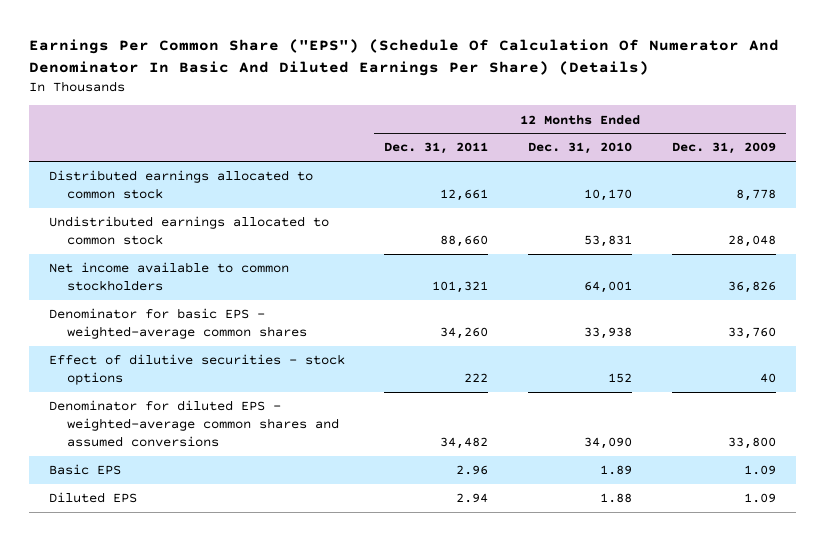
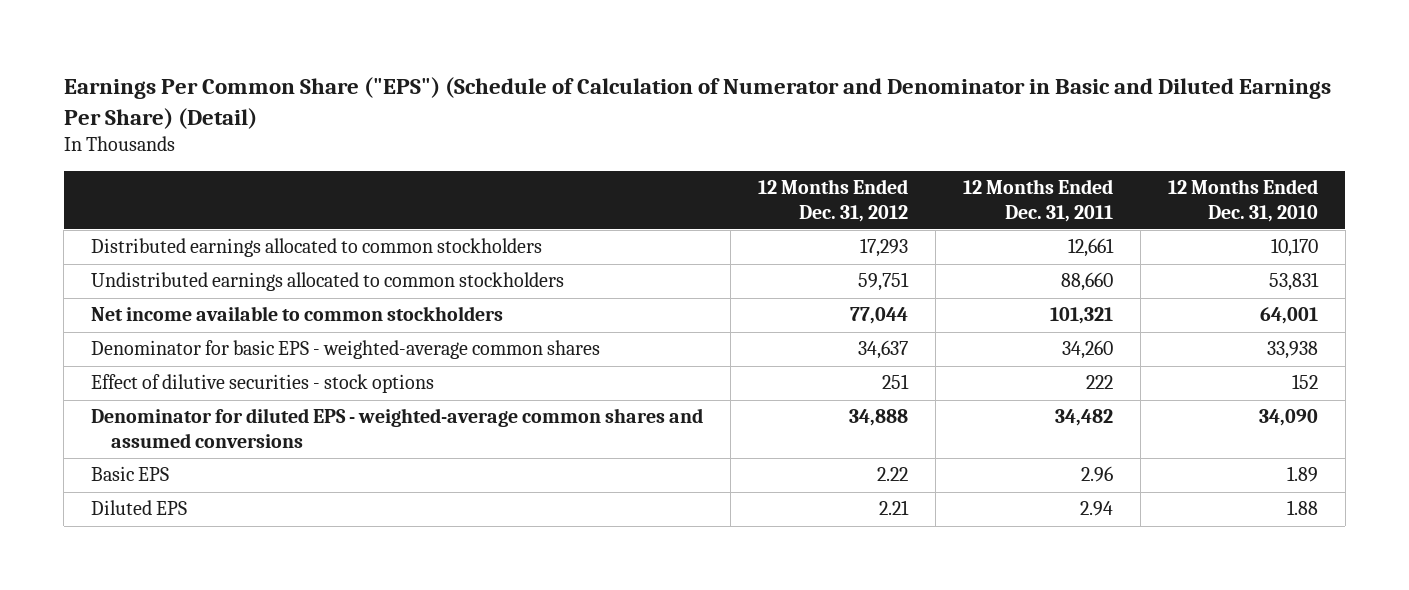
[28,39,779,77] Earnings Per Common Share ("EPS") (Schedule Of Calculation Of Numerator And Denominator In Basic And Diluted Earnings Per Share) (Details) -> [63,77,1331,129] Earnings Per Common Share ("EPS") (Schedule of Calculation of Numerator and Denominator in Basic and Diluted Earnings Per Share) (Detail)
[672,142,777,155] Dec. 31, 2009 -> none
none -> [758,179,909,222] 12 Months Ended Dec. 31, 2012
[48,170,313,200] Distributed earnings allocated to common stock -> [91,238,543,258] Distributed earnings allocated to common stockholders
[48,216,329,246] Undistributed earnings allocated to common stock -> [91,272,565,292] Undistributed earnings allocated to common stockholders

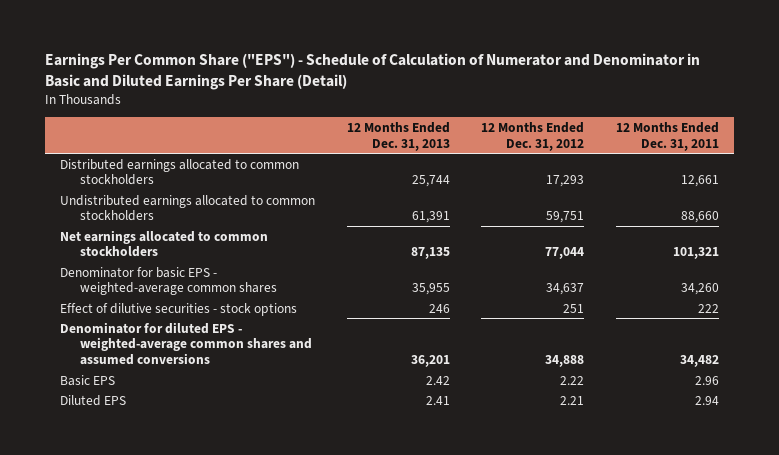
[63,77,1331,129] Earnings Per Common Share ("EPS") (Schedule of Calculation of Numerator and Denominator in Basic and Diluted Earnings Per Share) (Detail) -> [44,53,700,91] Earnings Per Common Share ("EPS") - Schedule of Calculation of Numerator and Denominator in Basic and Diluted Earnings Per Share (Detail)
[1167,179,1318,222] 12 Months Ended Dec. 31, 2010 -> none
none -> [346,121,450,151] 12 Months Ended Dec. 31, 2013
[91,306,504,322] Net income available to common stockholders -> [60,229,269,258] Net earnings allocated to common stockholders

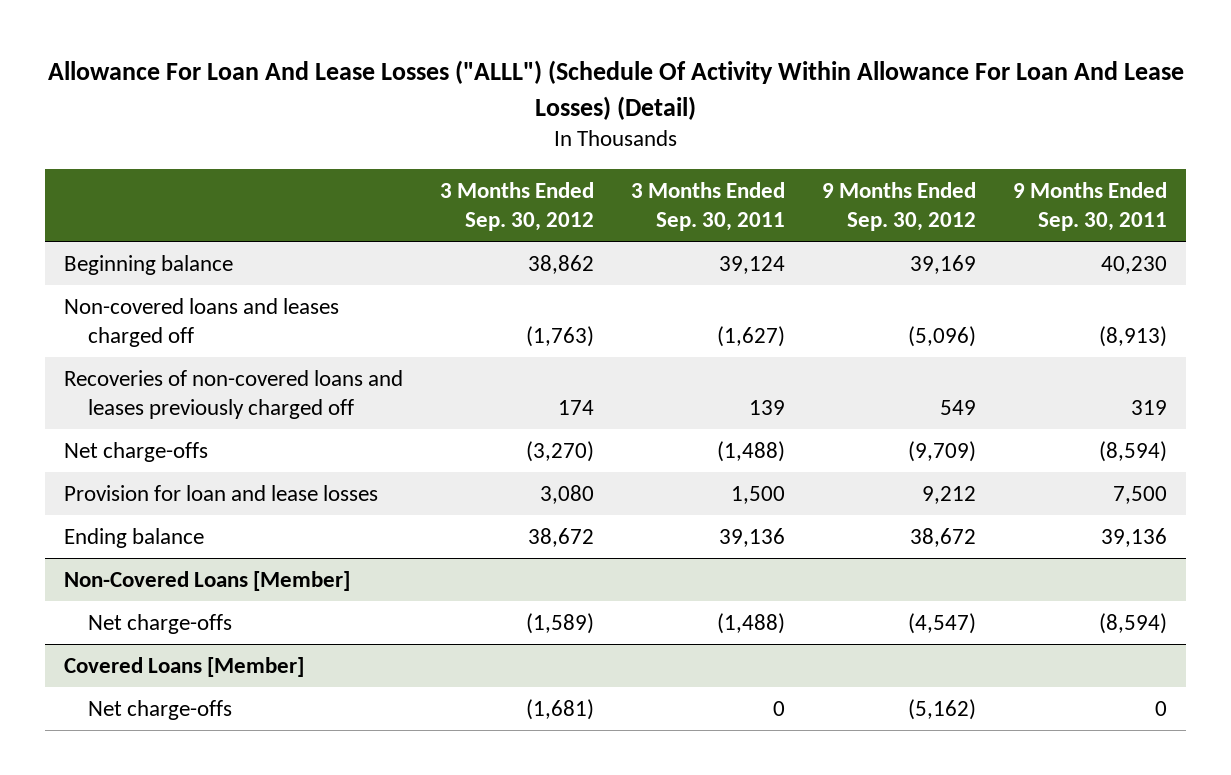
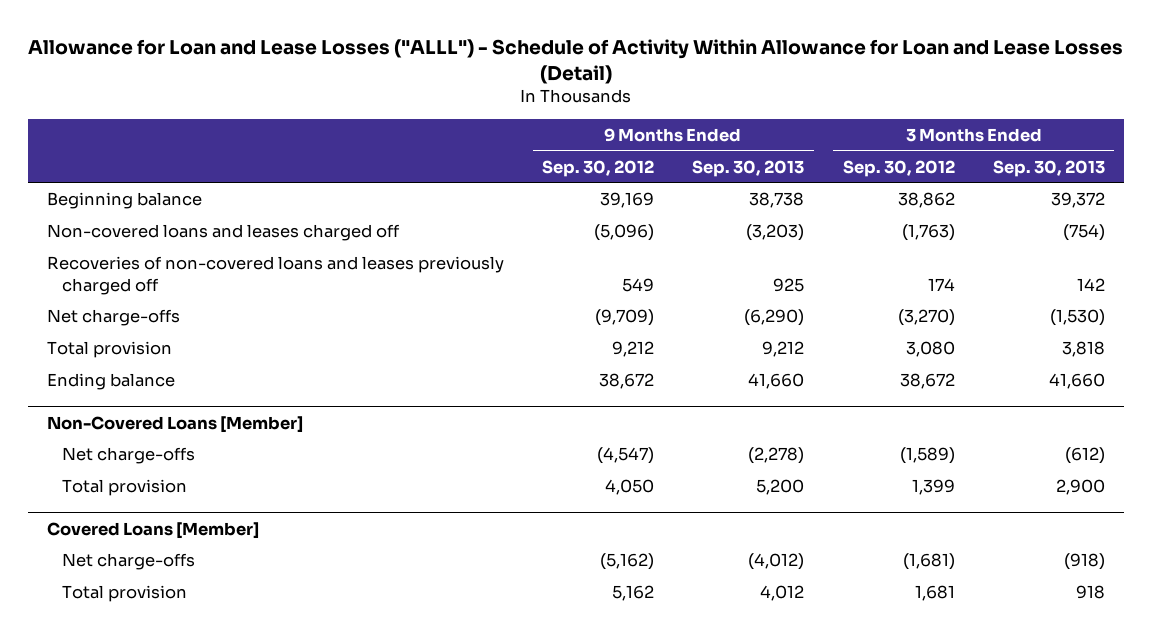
[47,60,1184,120] Allowance For Loan And Lease Losses ("ALLL") (Schedule Of Activity Within Allowance For Loan And Lease Losses) (Detail) -> [27,38,1123,84] Allowance for Loan and Lease Losses ("ALLL") - Schedule of Activity Within Allowance for Loan and Lease Losses (Detail)
[631,181,786,231] 3 Months Ended Sep. 30, 2011 -> none
[1013,181,1168,231] 9 Months Ended Sep. 30, 2011 -> none
none -> [692,159,805,177] Sep. 30, 2013
none -> [992,159,1105,177] Sep. 30, 2013
[63,484,378,501] Provision for loan and lease losses -> [46,340,172,358] Total provision
none -> [62,478,188,496] Total provision
none -> [62,584,188,602] Total provision

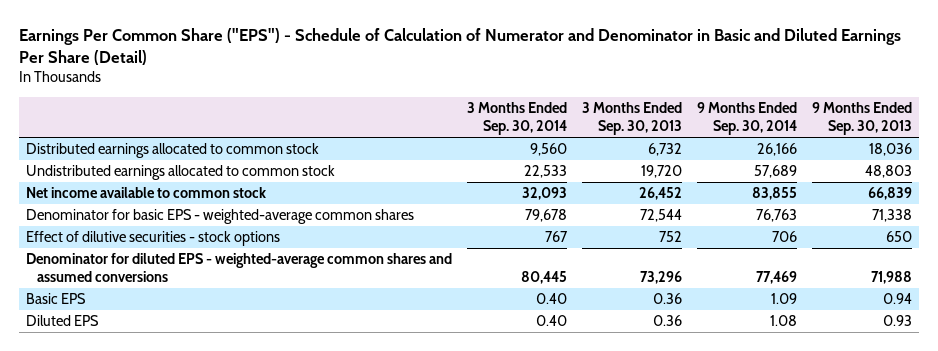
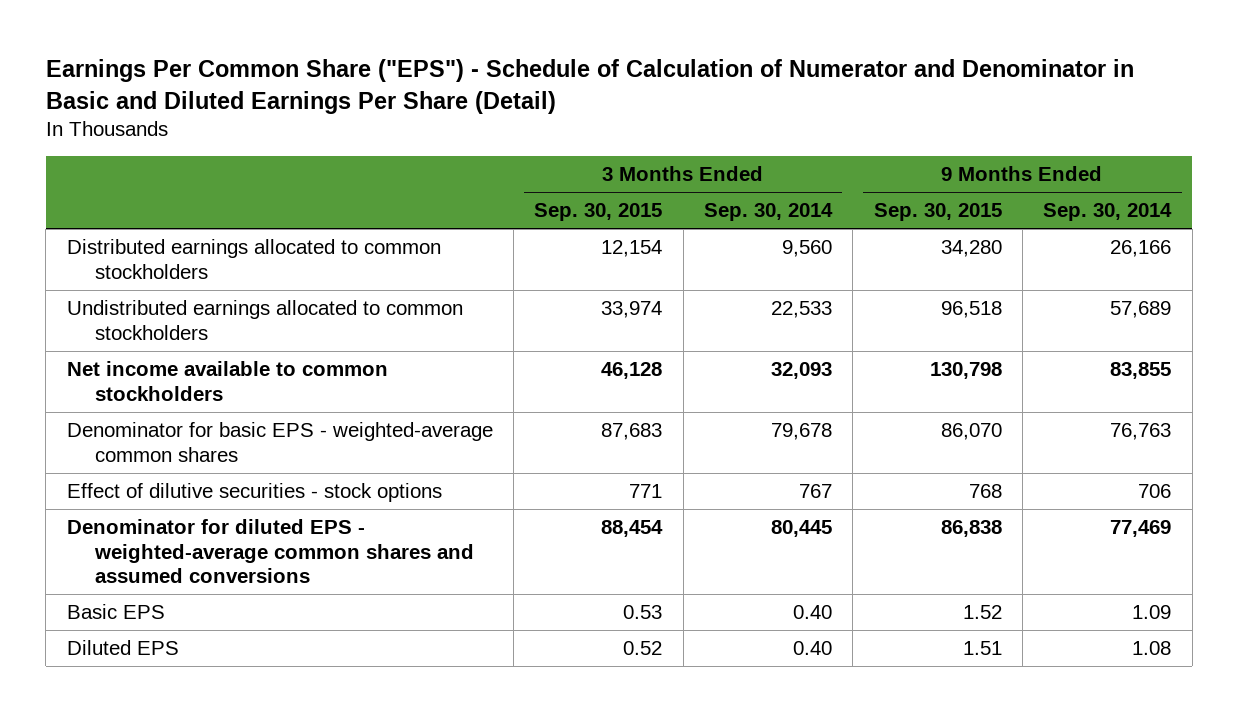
[582,101,683,136] 3 Months Ended Sep. 30, 2013 -> none
[812,101,913,136] 9 Months Ended Sep. 30, 2013 -> none
none -> [534,203,663,222] Sep. 30, 2015
none -> [873,203,1002,222] Sep. 30, 2015
[26,142,320,158] Distributed earnings allocated to common stock -> [66,238,441,279] Distributed earnings allocated to common stockholders
[26,164,336,180] Undistributed earnings allocated to common stock -> [66,299,463,340] Undistributed earnings allocated to common stockholders
[26,186,267,198] Net income available to common stock -> [66,360,388,401] Net income available to common stockholders

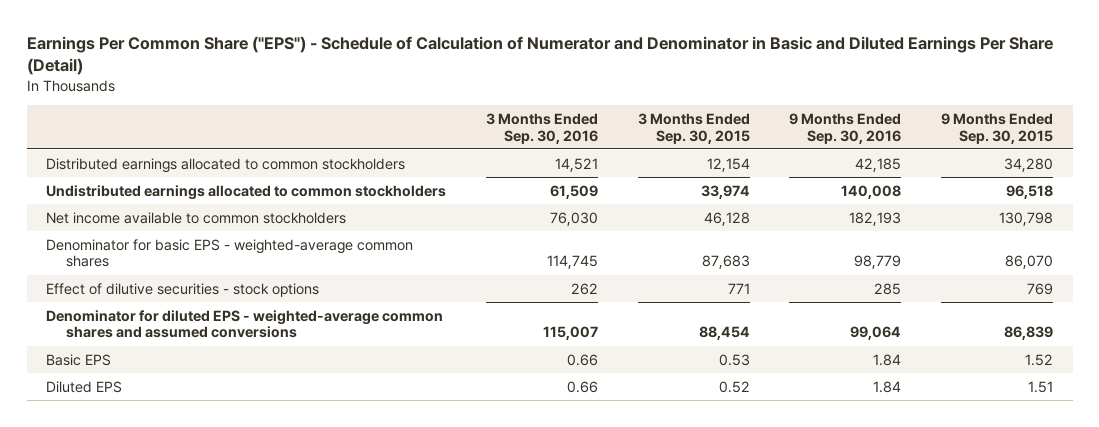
[703,203,833,222] Sep. 30, 2014 -> none
[1043,203,1173,222] Sep. 30, 2014 -> none
none -> [485,112,598,144] 3 Months Ended Sep. 30, 2016
none -> [789,112,902,144] 9 Months Ended Sep. 30, 2016
[968,483,1002,498] 768 -> [1026,282,1053,295] 769
[940,519,1002,537] 86,838 -> [1003,326,1053,341] 86,839

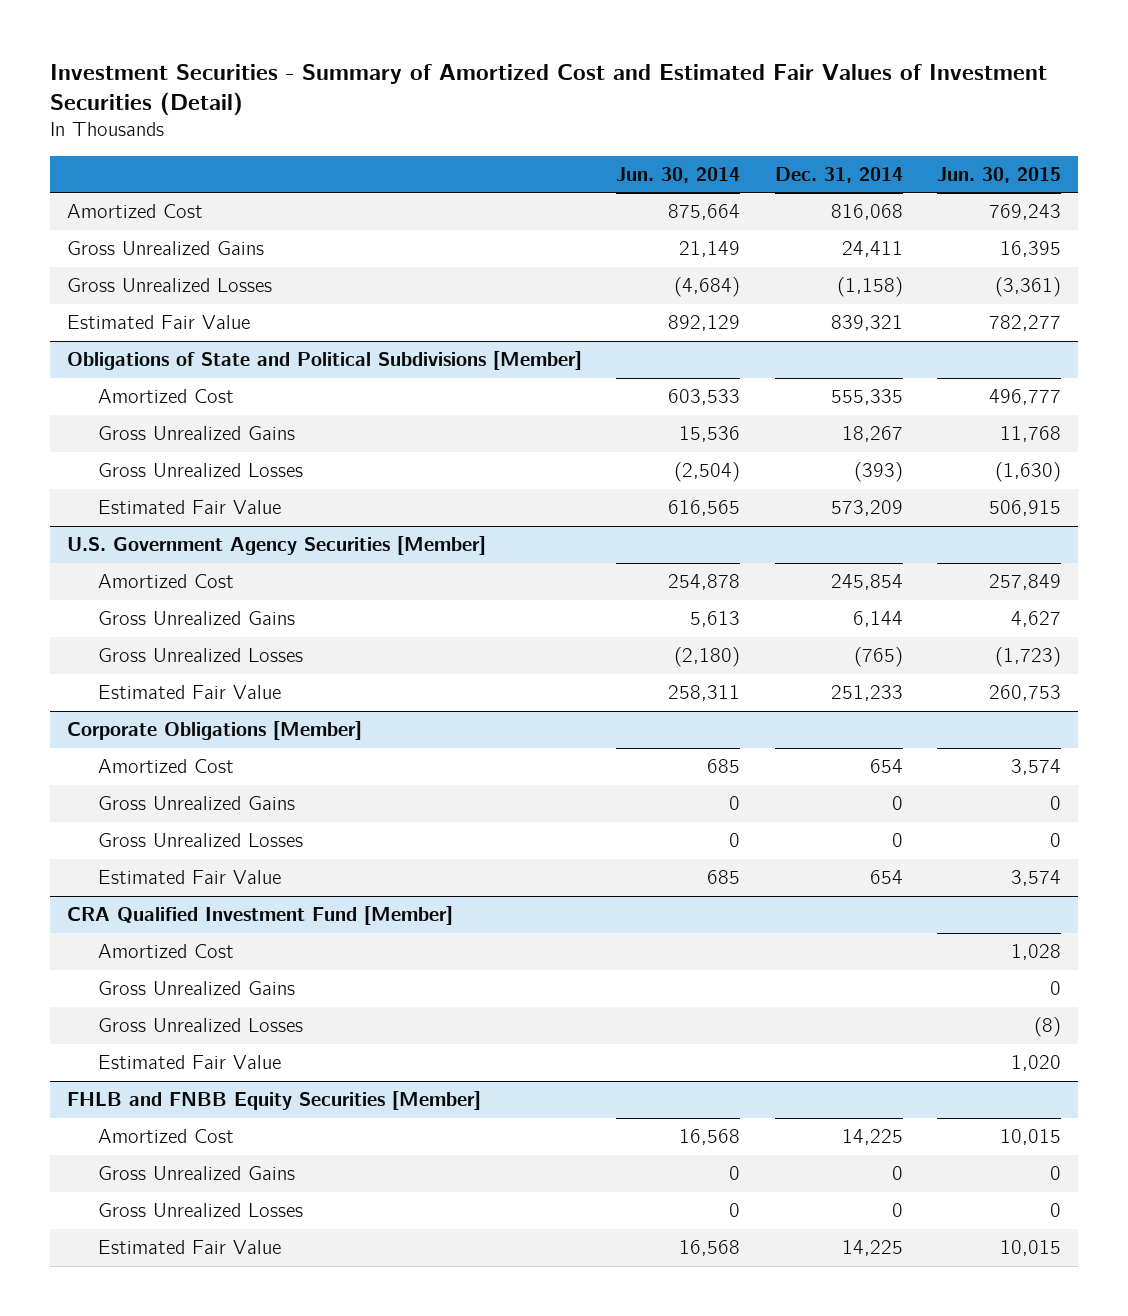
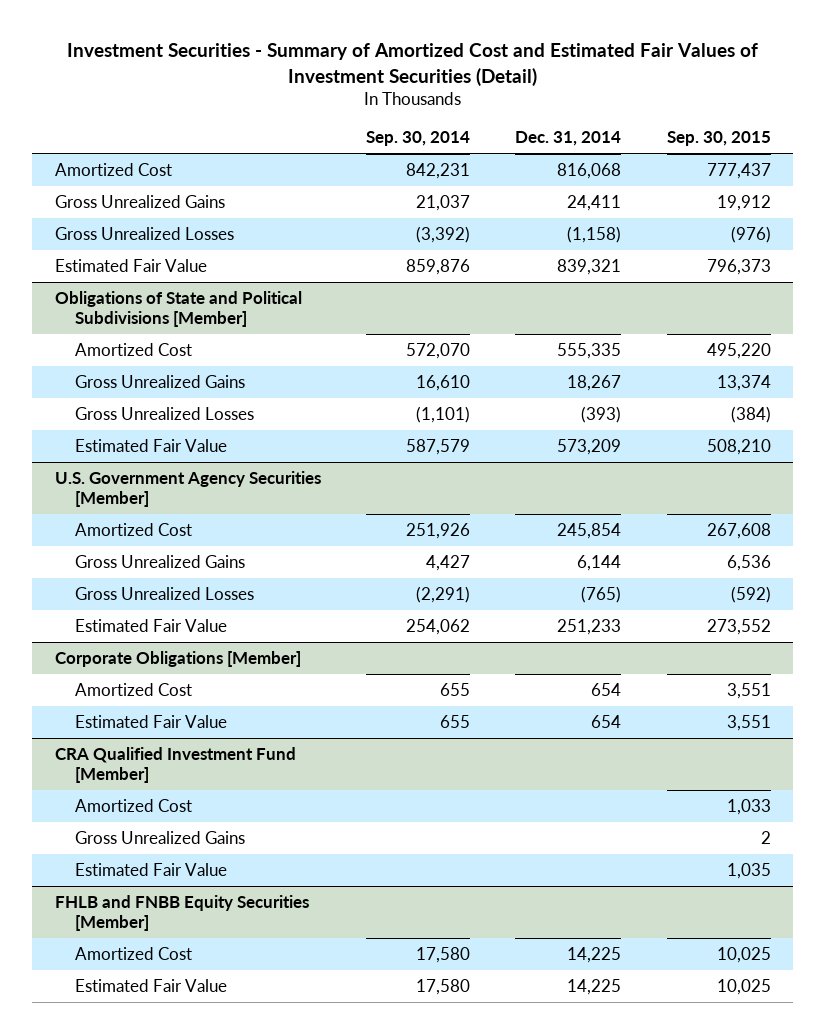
[616,166,741,183] Jun. 30, 2014 -> none
[937,166,1062,183] Jun. 30, 2015 -> none
none -> [366,131,471,147] Sep. 30, 2014
none -> [666,131,771,147] Sep. 30, 2015
[97,796,295,811] Gross Unrealized Gains -> none
[97,833,303,848] Gross Unrealized Losses -> none
[97,1018,303,1033] Gross Unrealized Losses -> none
[97,1166,295,1181] Gross Unrealized Gains -> none
[97,1203,303,1218] Gross Unrealized Losses -> none

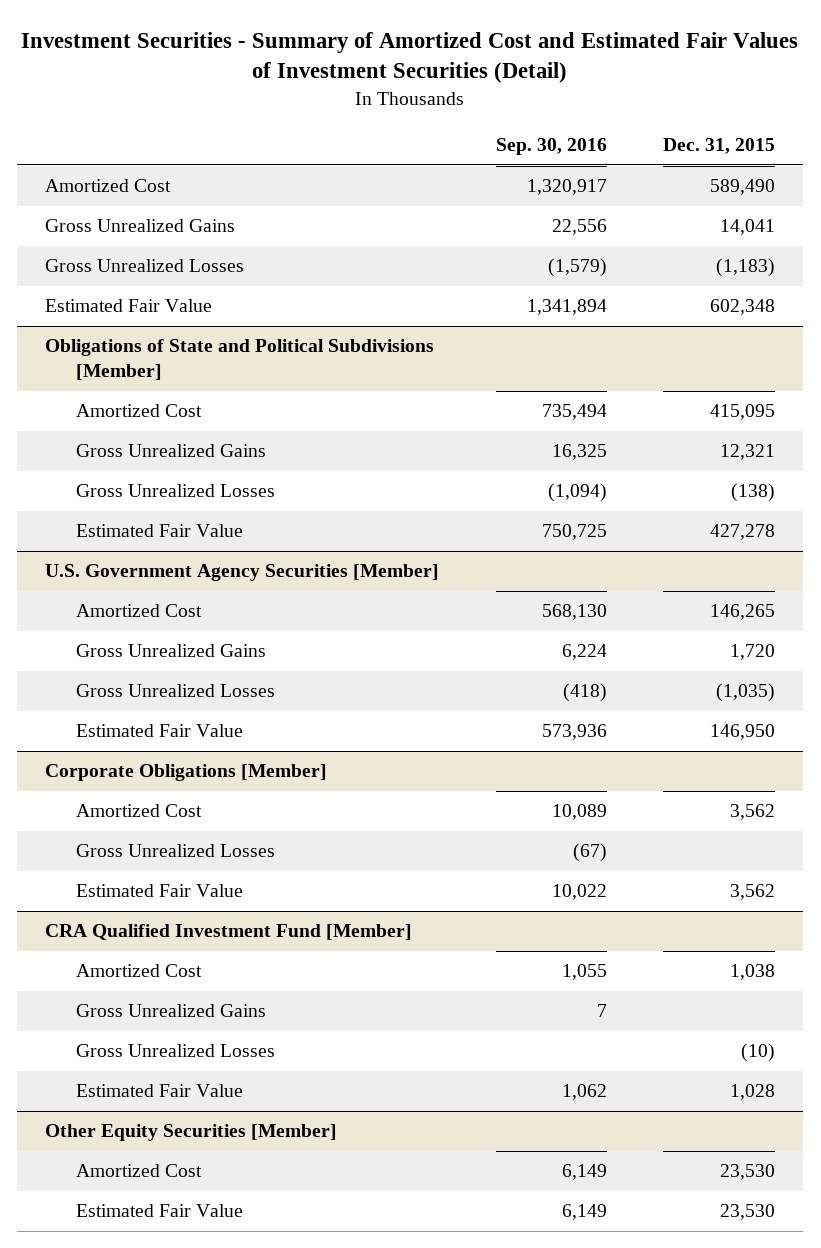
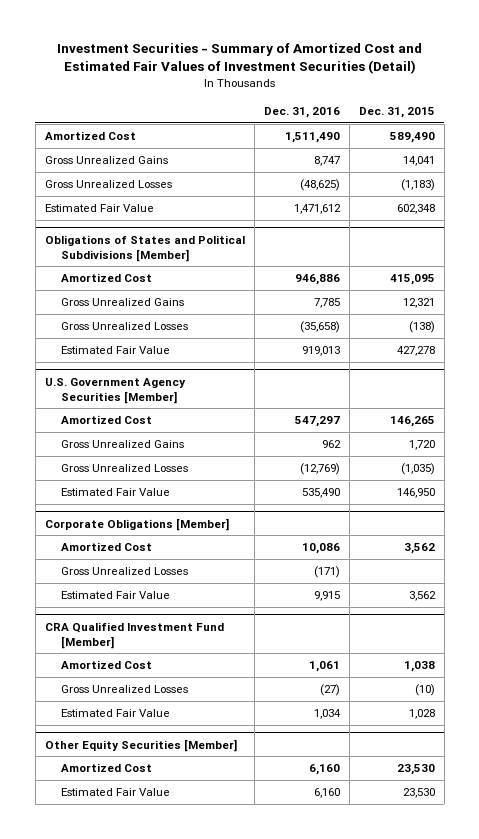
[495,138,607,156] Sep. 30, 2016 -> none
none -> [263,106,340,118] Dec. 31, 2016
[45,339,435,381] Obligations of State and Political Subdivisions [Member] -> [44,234,245,262] Obligations of States and Political Subdivisions [Member]
[76,1004,267,1018] Gross Unrealized Gains -> none

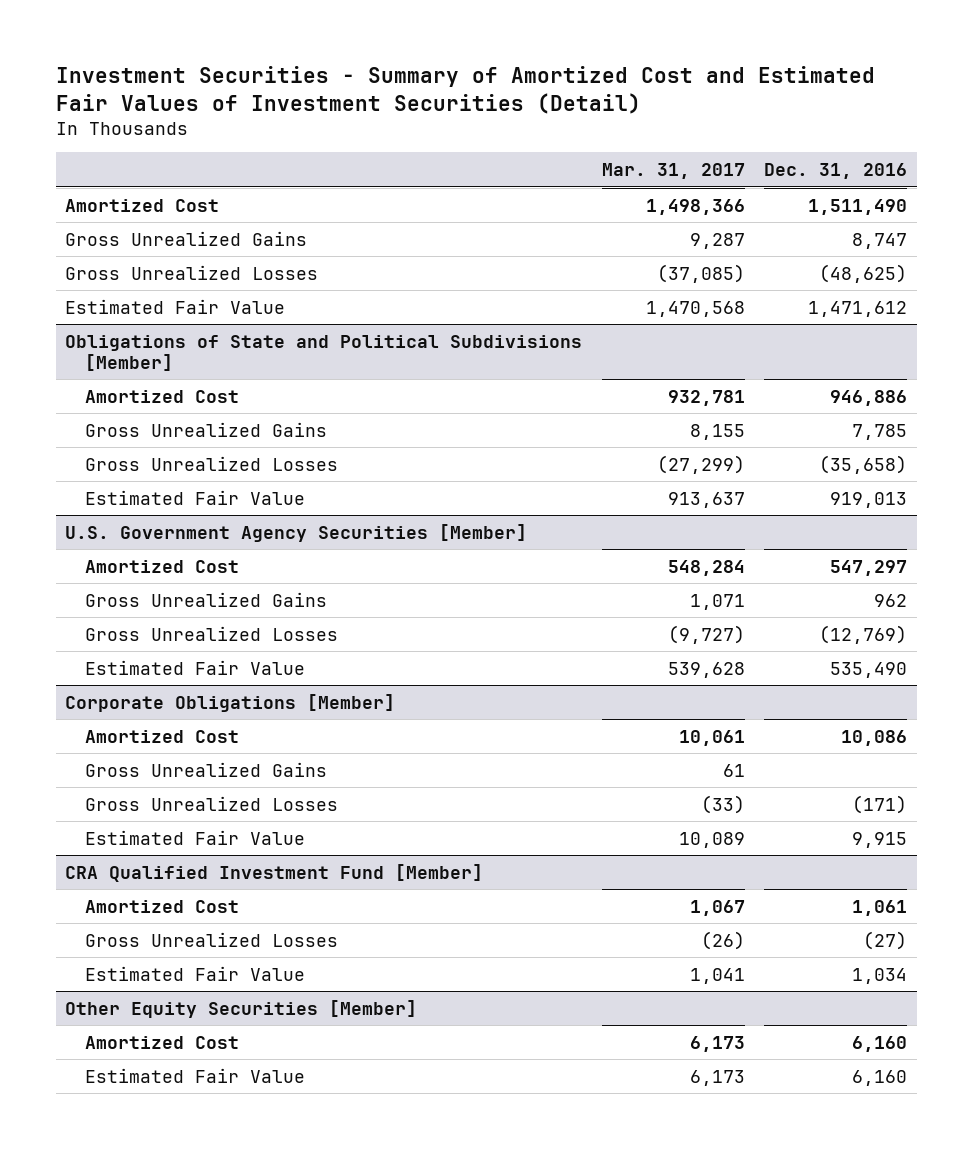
[358,106,435,118] Dec. 31, 2015 -> none
none -> [601,162,745,179] Mar. 31, 2017
[44,234,245,262] Obligations of States and Political Subdivisions [Member] -> [65,334,583,371] Obligations of State and Political Subdivisions [Member]
none -> [85,761,328,777] Gross Unrealized Gains

